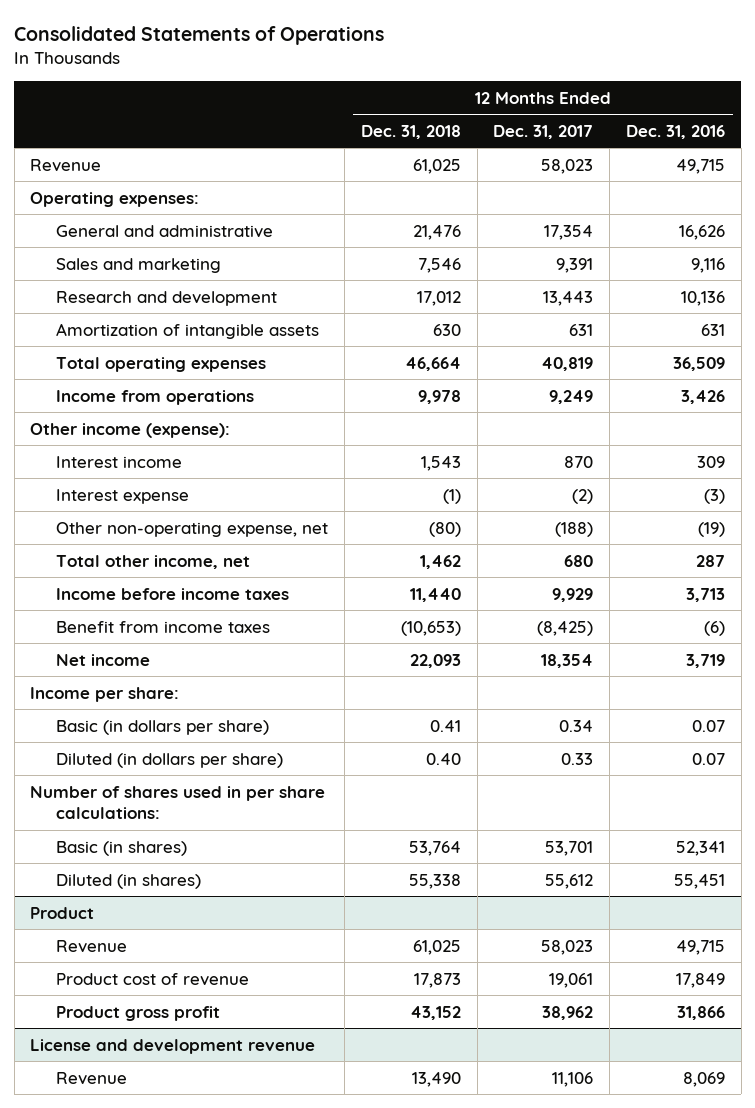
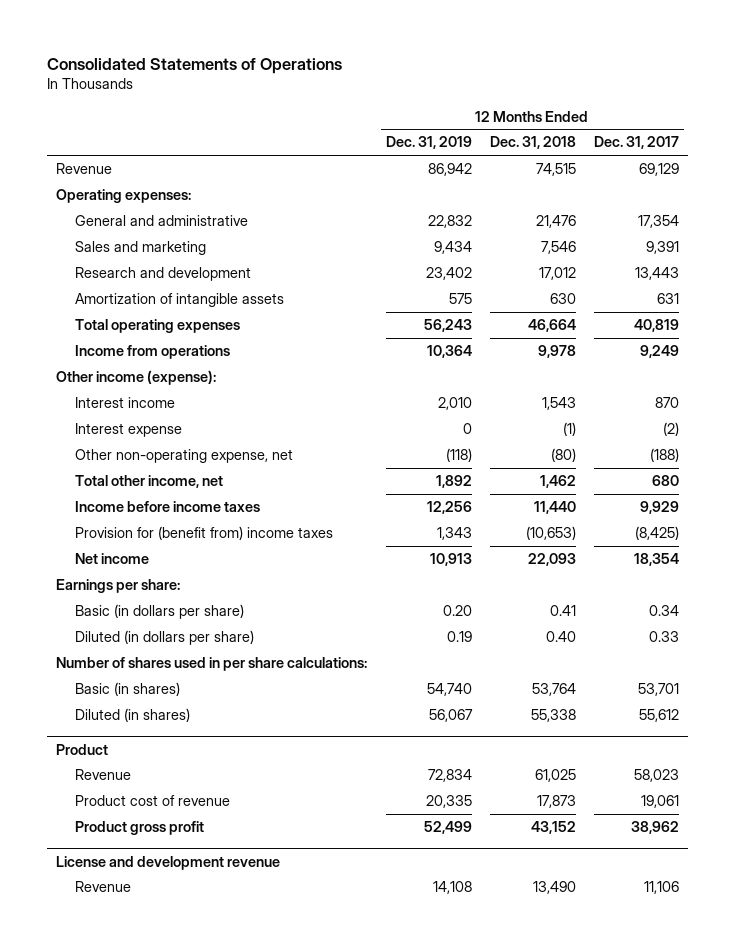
[625,124,725,139] Dec. 31, 2016 -> none
none -> [385,136,472,150] Dec. 31, 2019
[412,158,461,174] 61,025 -> [535,163,576,177] 74,515
[541,158,594,174] 58,023 -> [638,163,679,177] 69,129
[56,620,271,633] Benefit from income taxes -> [75,526,334,541] Provision for (benefit from) income taxes
[30,686,180,702] Income per share: -> [56,579,181,594] Earnings per share:

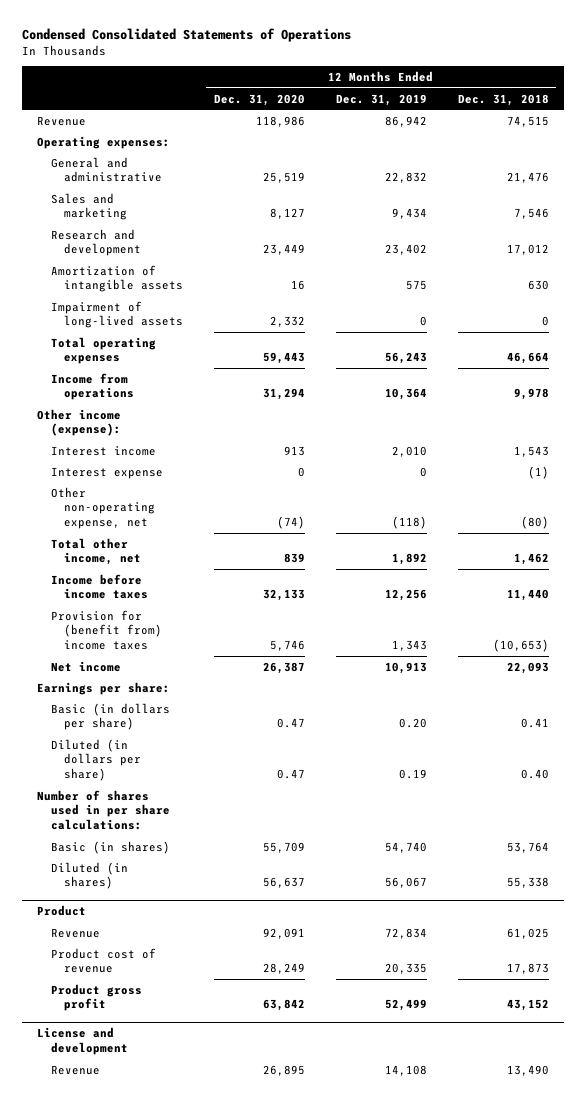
[47,57,343,74] Consolidated Statements of Operations -> [21,28,351,43] Condensed Consolidated Statements of Operations
[593,136,679,150] Dec. 31, 2017 -> none
none -> [213,93,305,106] Dec. 31, 2020
none -> [50,300,184,329] Impairment of long-lived assets
[56,855,281,870] License and development revenue -> [36,1027,128,1055] License and development

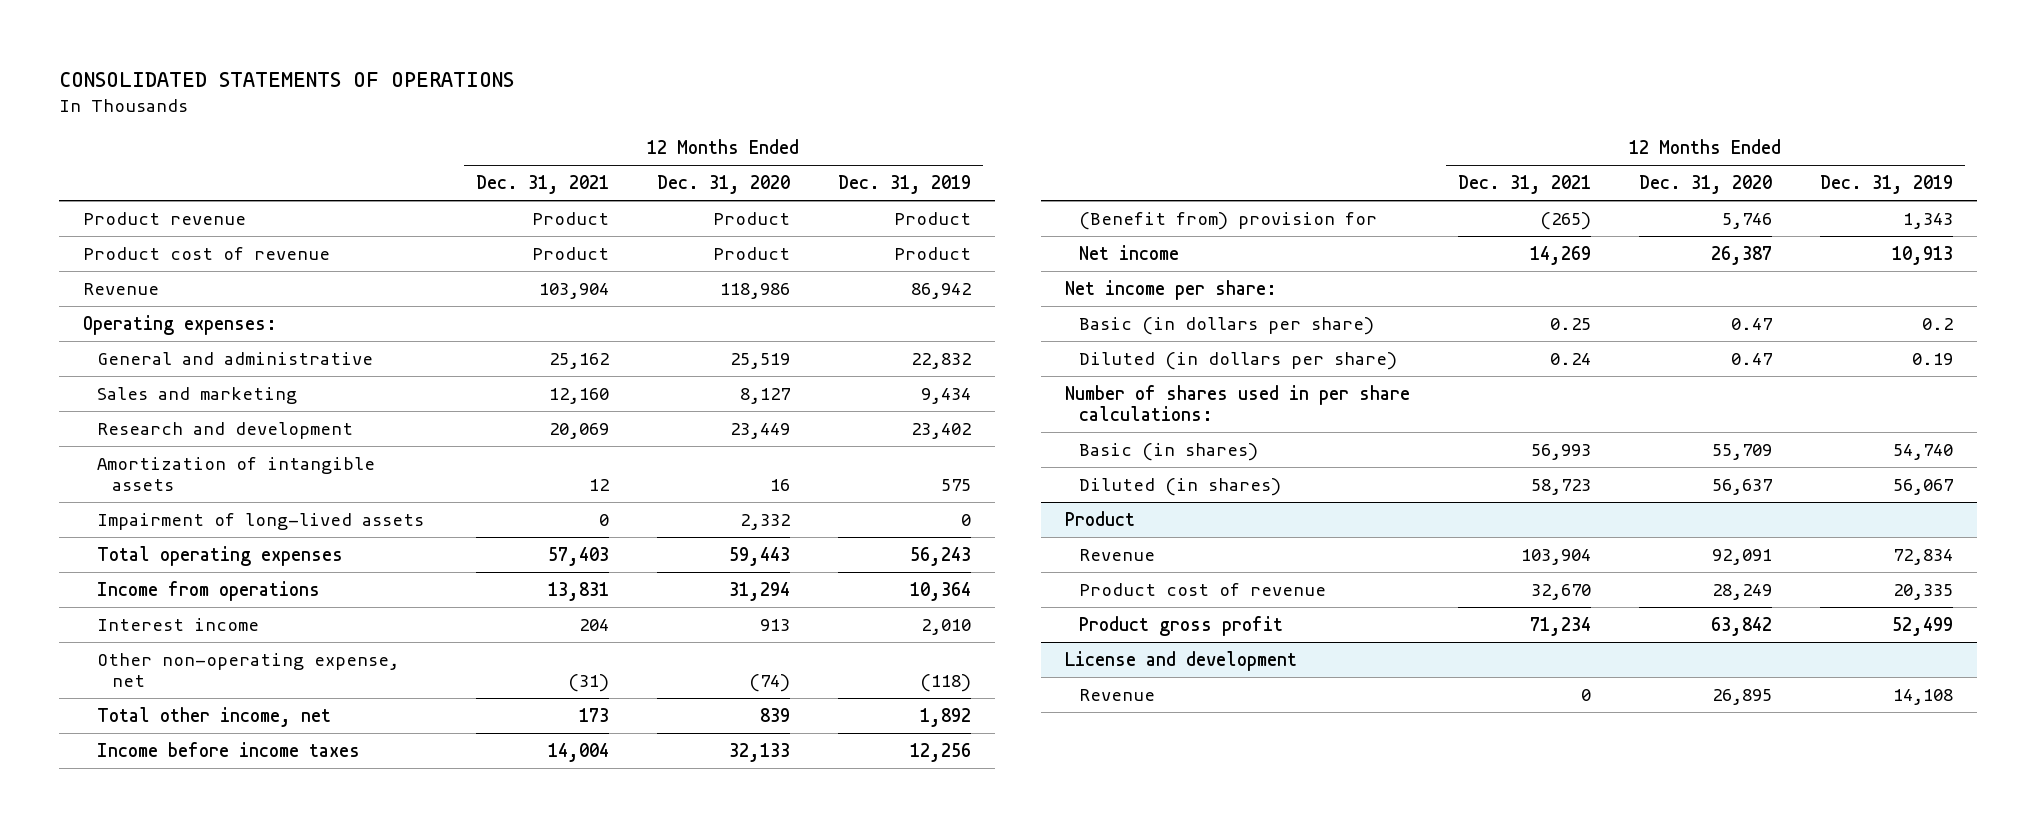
[21,28,351,43] Condensed Consolidated Statements of Operations -> [58,72,514,88] CONSOLIDATED STATEMENTS OF OPERATIONS
[457,93,549,106] Dec. 31, 2018 -> none
none -> [475,175,609,195] Dec. 31, 2021
none -> [82,211,246,225] Product revenue
none -> [82,246,330,260] Product cost of revenue
[36,408,121,437] Other income (expense): -> none
[50,466,163,479] Interest expense -> none
[50,609,163,651] Provision for (benefit from) income taxes -> [1079,211,1378,230] (Benefit from) provision for
[36,681,170,695] Earnings per share: -> [1064,279,1277,300] Net income per share:
[398,718,427,729] 0.20 -> [1921,317,1953,330] 0.2

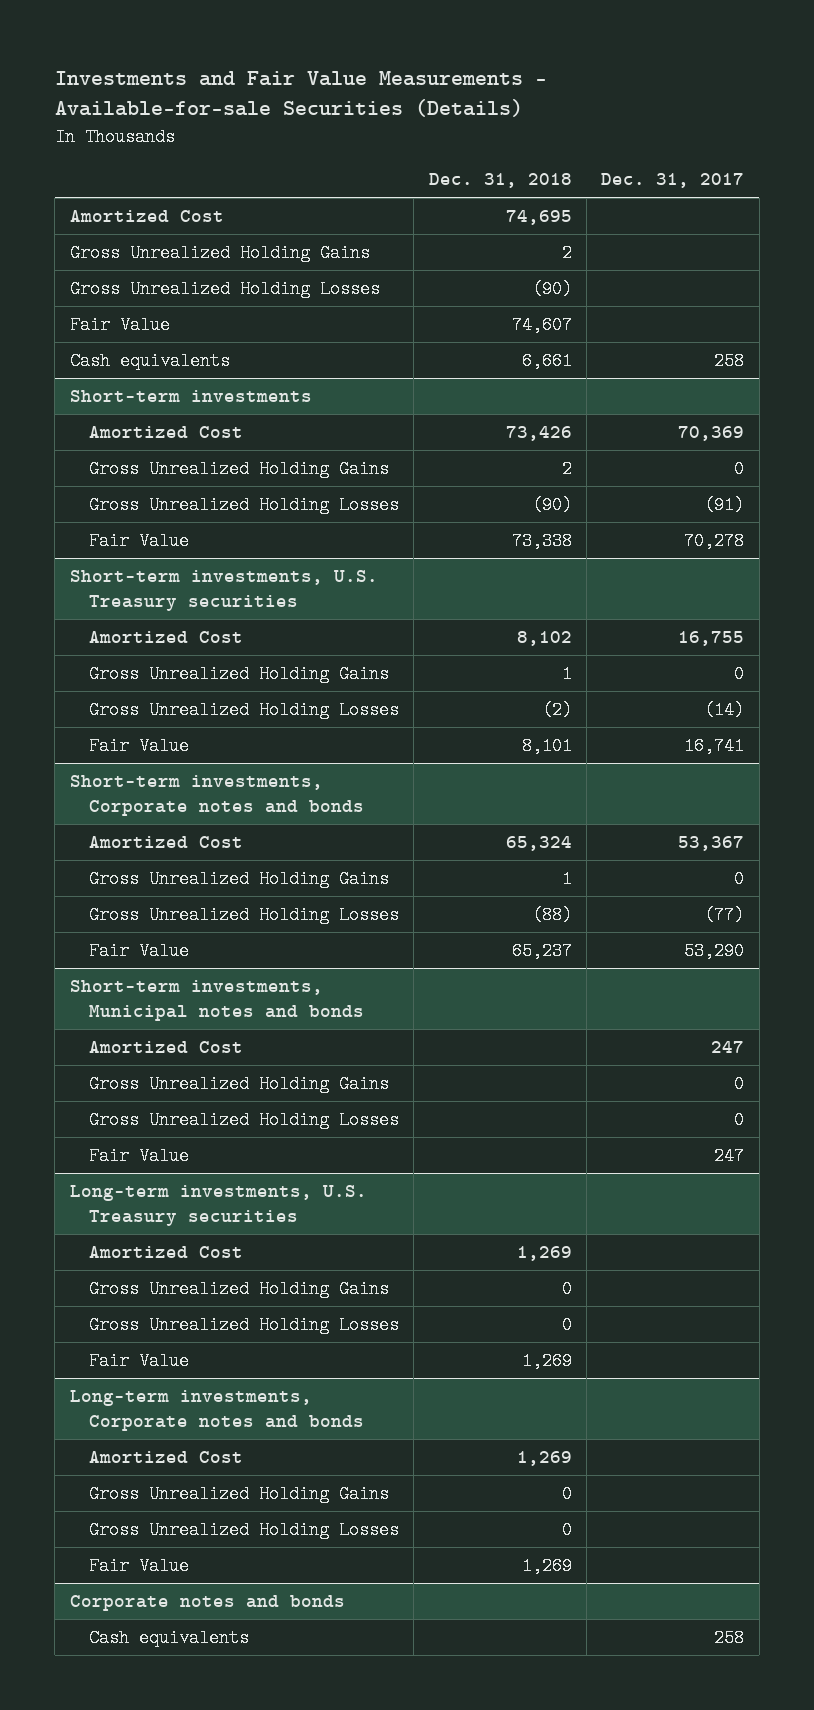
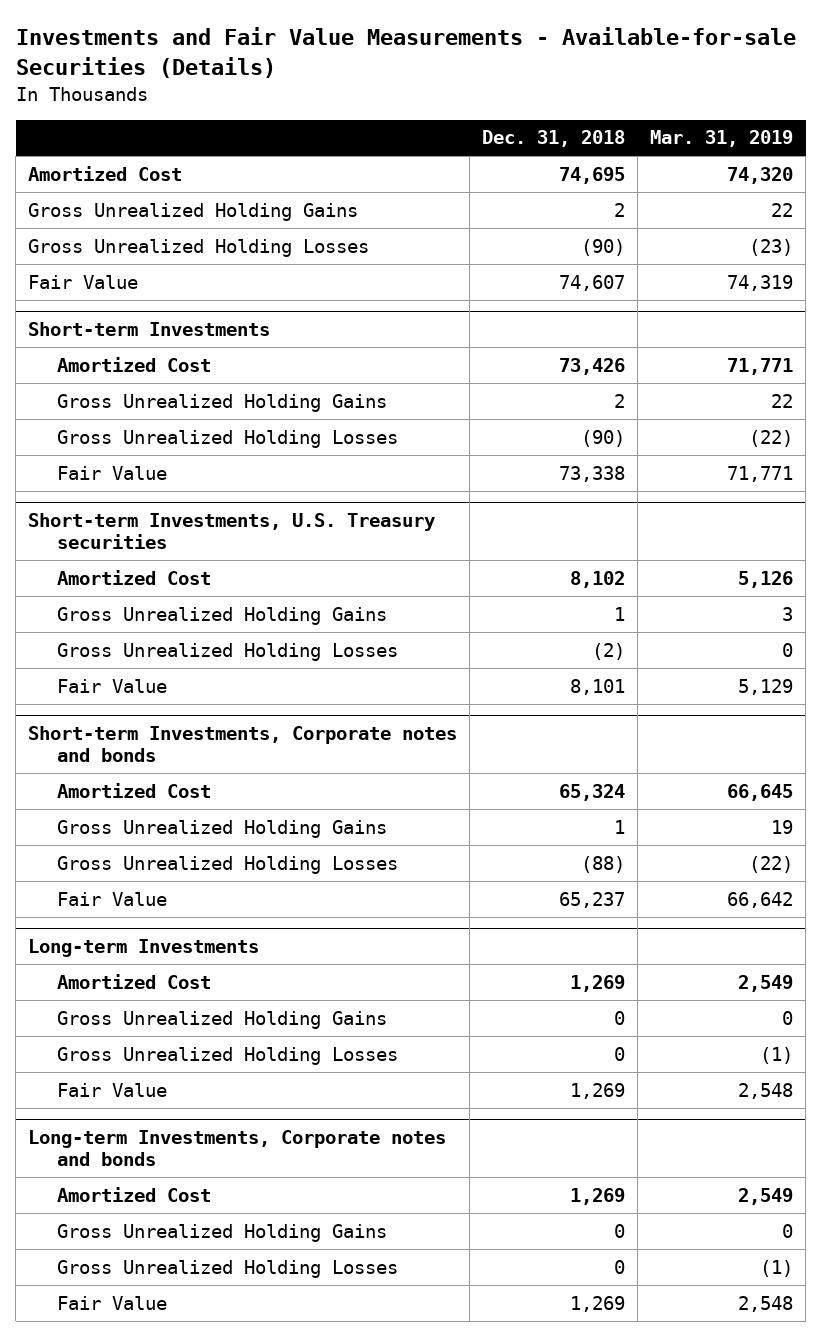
[601,173,745,189] Dec. 31, 2017 -> none
none -> [650,130,794,148] Mar. 31, 2019
[69,351,230,370] Cash equivalents -> none
[69,389,312,402] Short-term investments -> [28,321,271,336] Short-term Investments
[69,569,378,611] Short-term investments, U.S. Treasury securities -> [28,512,436,550] Short-term Investments, U.S. Treasury securities
[69,774,364,816] Short-term investments, Corporate notes and bonds -> [28,725,458,763] Short-term Investments, Corporate notes and bonds
[69,979,364,1021] Short-term investments, Municipal notes and bonds -> none
[88,1040,243,1053] Amortized Cost -> none
[88,1074,389,1093] Gross Unrealized Holding Gains -> none
[88,1110,399,1129] Gross Unrealized Holding Losses -> none
[88,1146,189,1165] Fair Value -> none
[69,1184,367,1226] Long-term investments, U.S. Treasury securities -> none
none -> [28,938,260,957] Long-term Investments
[69,1389,364,1431] Long-term investments, Corporate notes and bonds -> [28,1129,447,1167] Long-term Investments, Corporate notes and bonds
[69,1594,345,1611] Corporate notes and bonds -> none
[88,1628,249,1647] Cash equivalents -> none

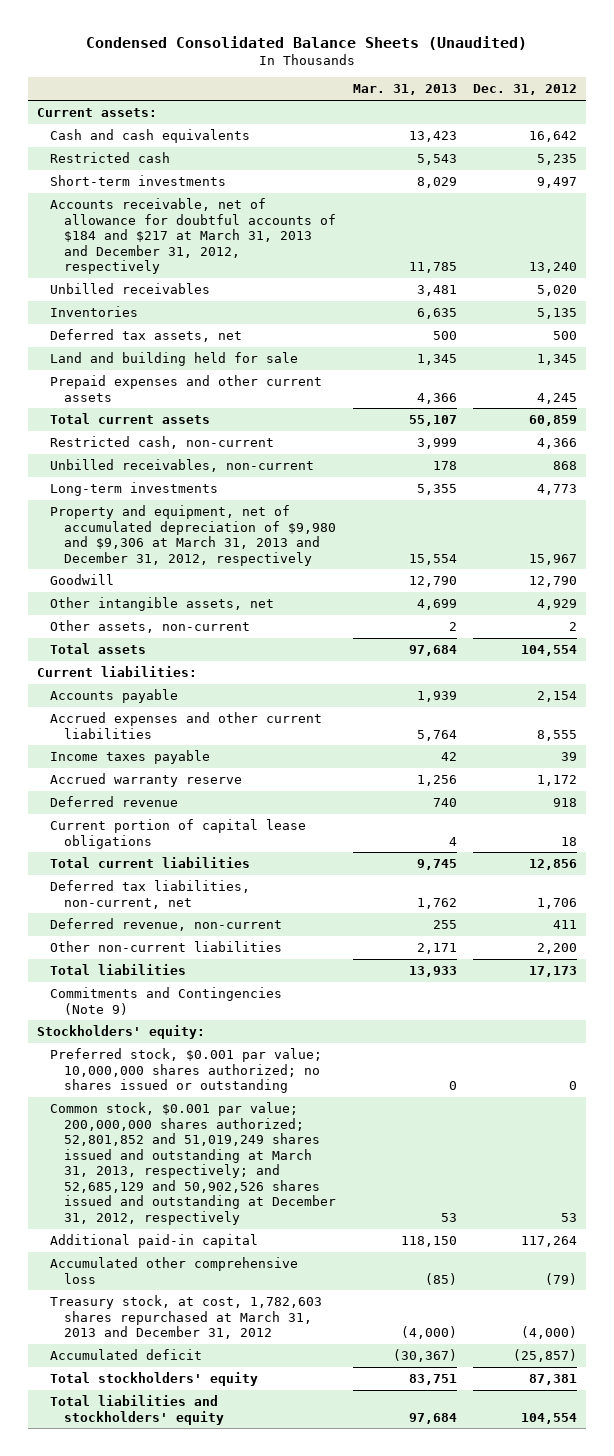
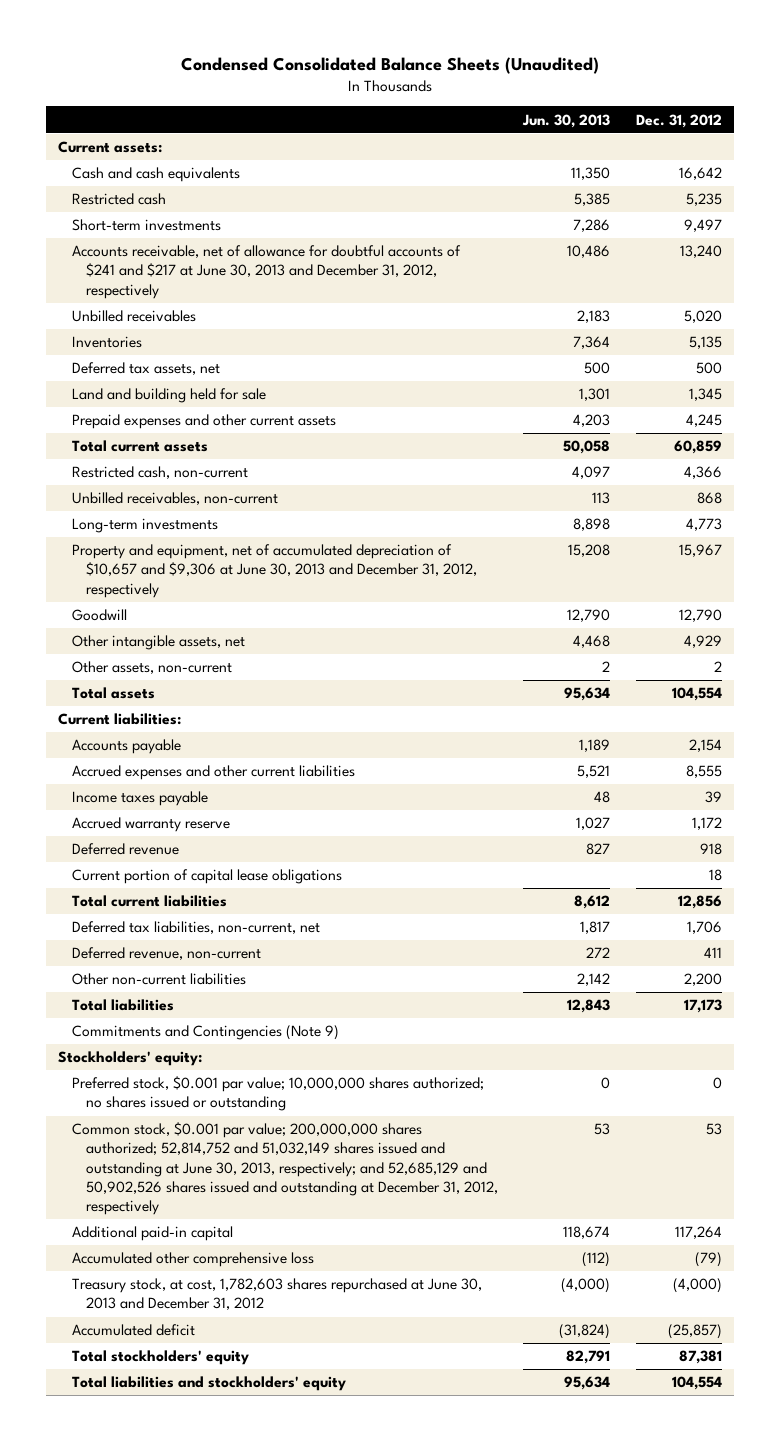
[352,84,457,96] Mar. 31, 2013 -> none
none -> [522,113,611,128] Jun. 30, 2013
[50,197,337,275] Accounts receivable, net of allowance for doubtful accounts of $184 and $217 at March 31, 2013 and December 31, 2012, respectively -> [72,245,462,299] Accounts receivable, net of allowance for doubtful accounts of $241 and $217 at June 30, 2013 and December 31, 2012, respectively
[50,504,337,566] Property and equipment, net of accumulated depreciation of $9,980 and $9,306 at March 31, 2013 and December 31, 2012, respectively -> [72,544,478,598] Property and equipment, net of accumulated depreciation of $10,657 and $9,306 at June 30, 2013 and December 31, 2012, respectively
[50,1101,337,1226] Common stock, $0.001 par value; 200,000,000 shares authorized; 52,801,852 and 51,019,249 shares issued and outstanding at March 31, 2013, respectively; and 52,685,129 and 50,902,526 shares issued and outstanding at December 31, 2012, respectively -> [72,1122,499,1215] Common stock, $0.001 par value; 200,000,000 shares authorized; 52,814,752 and 51,032,149 shares issued and outstanding at June 30, 2013, respectively; and 52,685,129 and 50,902,526 shares issued and outstanding at December 31, 2012, respectively
[50,1294,323,1340] Treasury stock, at cost, 1,782,603 shares repurchased at March 31, 2013 and December 31, 2012 -> [72,1278,483,1311] Treasury stock, at cost, 1,782,603 shares repurchased at June 30, 2013 and December 31, 2012

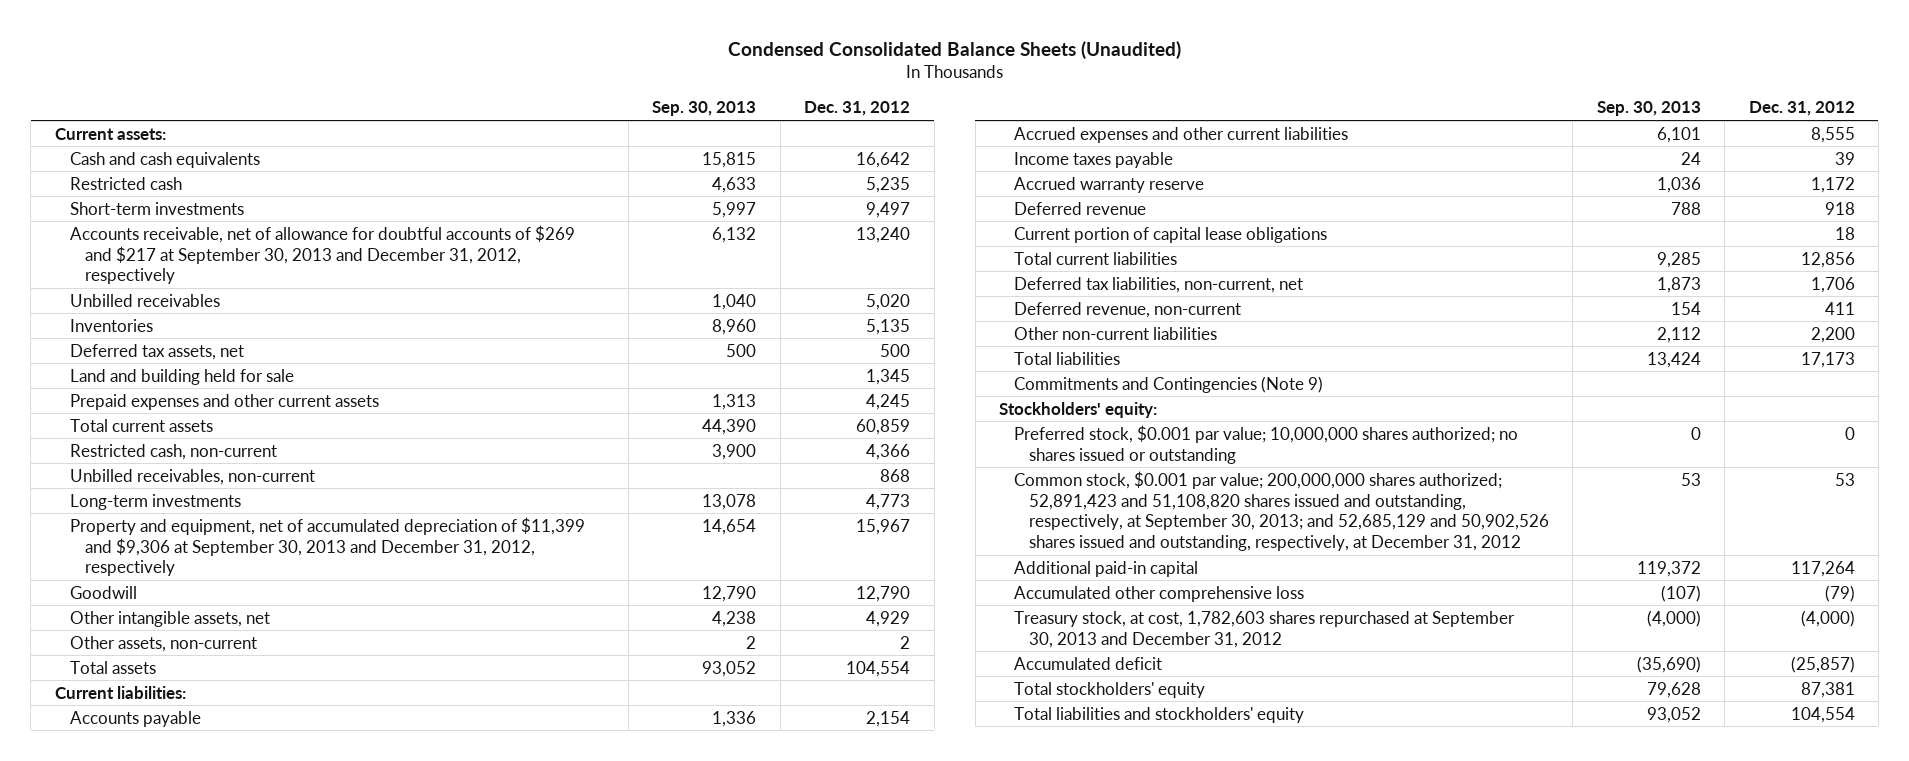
[522,113,611,128] Jun. 30, 2013 -> none
none -> [652,101,757,117] Sep. 30, 2013
[72,245,462,299] Accounts receivable, net of allowance for doubtful accounts of $241 and $217 at June 30, 2013 and December 31, 2012, respectively -> [69,224,575,285] Accounts receivable, net of allowance for doubtful accounts of $269 and $217 at September 30, 2013 and December 31, 2012, respectively
[72,544,478,598] Property and equipment, net of accumulated depreciation of $10,657 and $9,306 at June 30, 2013 and December 31, 2012, respectively -> [69,516,585,577] Property and equipment, net of accumulated depreciation of $11,399 and $9,306 at September 30, 2013 and December 31, 2012, respectively
[72,1122,499,1215] Common stock, $0.001 par value; 200,000,000 shares authorized; 52,814,752 and 51,032,149 shares issued and outstanding at June 30, 2013, respectively; and 52,685,129 and 50,902,526 shares issued and outstanding at December 31, 2012, respectively -> [1014,470,1550,552] Common stock, $0.001 par value; 200,000,000 shares authorized; 52,891,423 and 51,108,820 shares issued and outstanding, respectively, at September 30, 2013; and 52,685,129 and 50,902,526 shares issued and outstanding, respectively, at December 31, 2012
[72,1278,483,1311] Treasury stock, at cost, 1,782,603 shares repurchased at June 30, 2013 and December 31, 2012 -> [1014,610,1516,648] Treasury stock, at cost, 1,782,603 shares repurchased at September 30, 2013 and December 31, 2012

